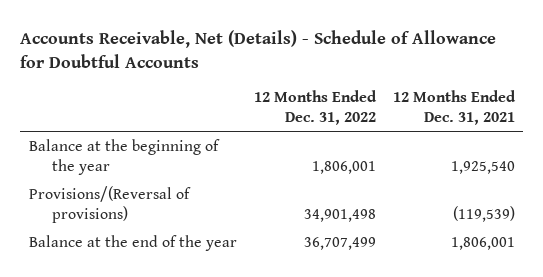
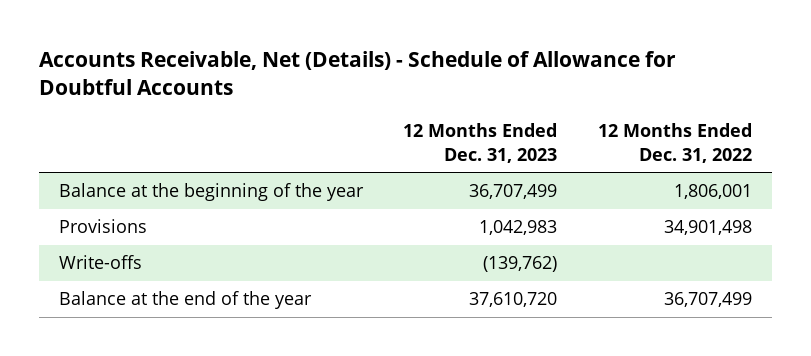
[392,90,516,125] 12 Months Ended Dec. 31, 2021 -> none
none -> [403,123,558,163] 12 Months Ended Dec. 31, 2023
[28,186,191,223] Provisions/(Reversal of provisions) -> [58,219,147,234] Provisions
none -> [58,255,142,270] Write-offs

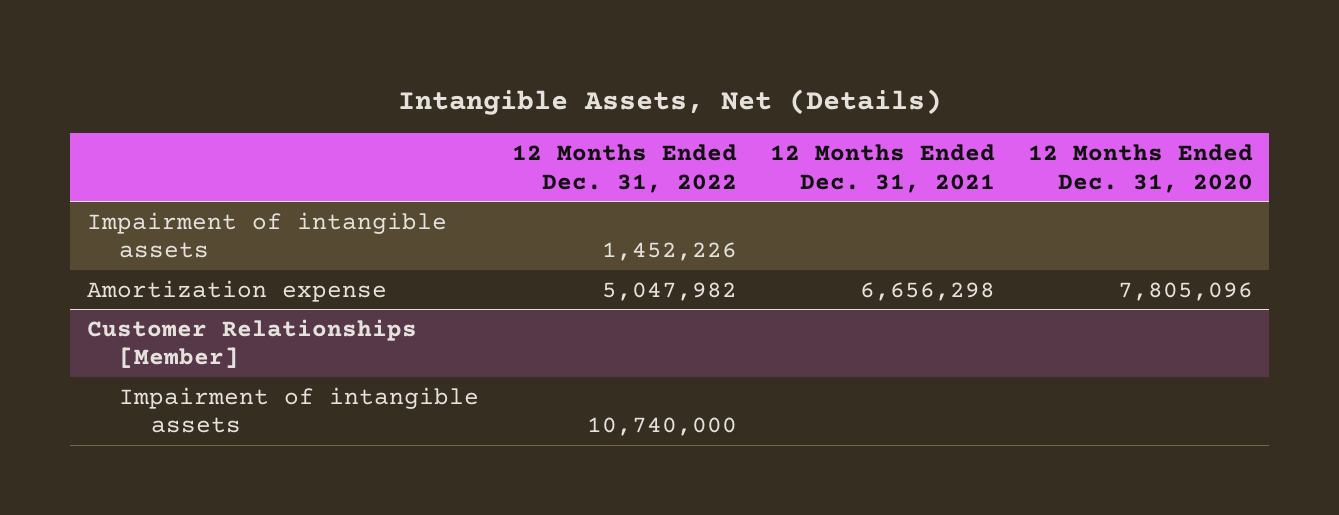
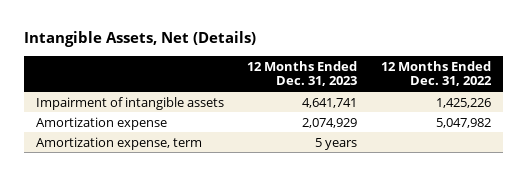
[769,143,995,193] 12 Months Ended Dec. 31, 2021 -> none
[1027,143,1253,193] 12 Months Ended Dec. 31, 2020 -> none
none -> [247,60,358,87] 12 Months Ended Dec. 31, 2023
[601,242,737,262] 1,452,226 -> [435,97,491,108] 1,425,226
[86,318,417,369] Customer Relationships [Member] -> none
[118,386,479,434] Impairment of intangible assets -> none
none -> [35,136,202,150] Amortization expense, term

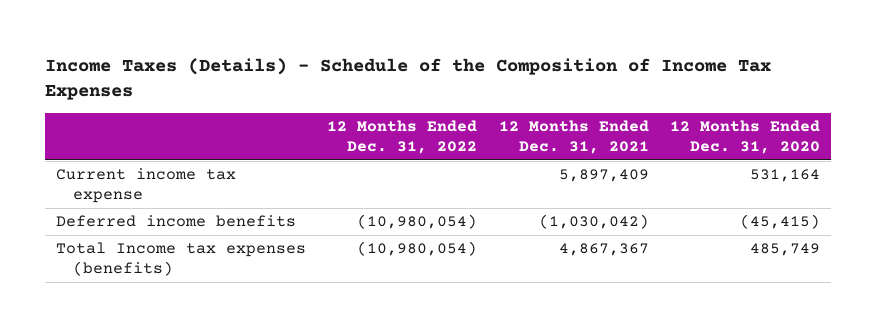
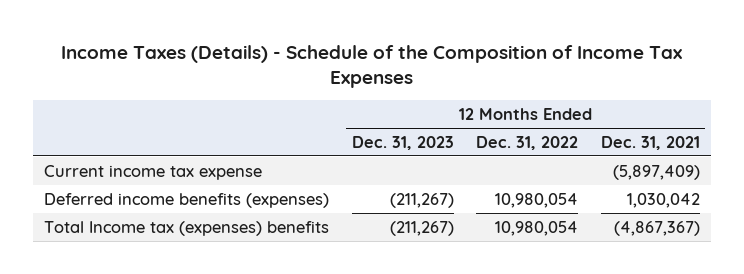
[670,120,821,155] 12 Months Ended Dec. 31, 2020 -> none
none -> [351,135,454,150] Dec. 31, 2023
[558,169,649,183] 5,897,409 -> [612,164,700,180] (5,897,409)
[55,215,296,228] Deferred income benefits -> [44,192,330,208] Deferred income benefits (expenses)
[357,214,478,230] (10,980,054) -> [495,192,579,208] 10,980,054
[538,214,649,230] (1,030,042) -> [626,192,700,208] 1,030,042
[55,242,306,277] Total Income tax expenses (benefits) -> [44,220,330,236] Total Income tax (expenses) benefits
[357,241,478,257] (10,980,054) -> [495,220,579,236] 10,980,054
[558,243,649,257] 4,867,367 -> [613,220,700,236] (4,867,367)

